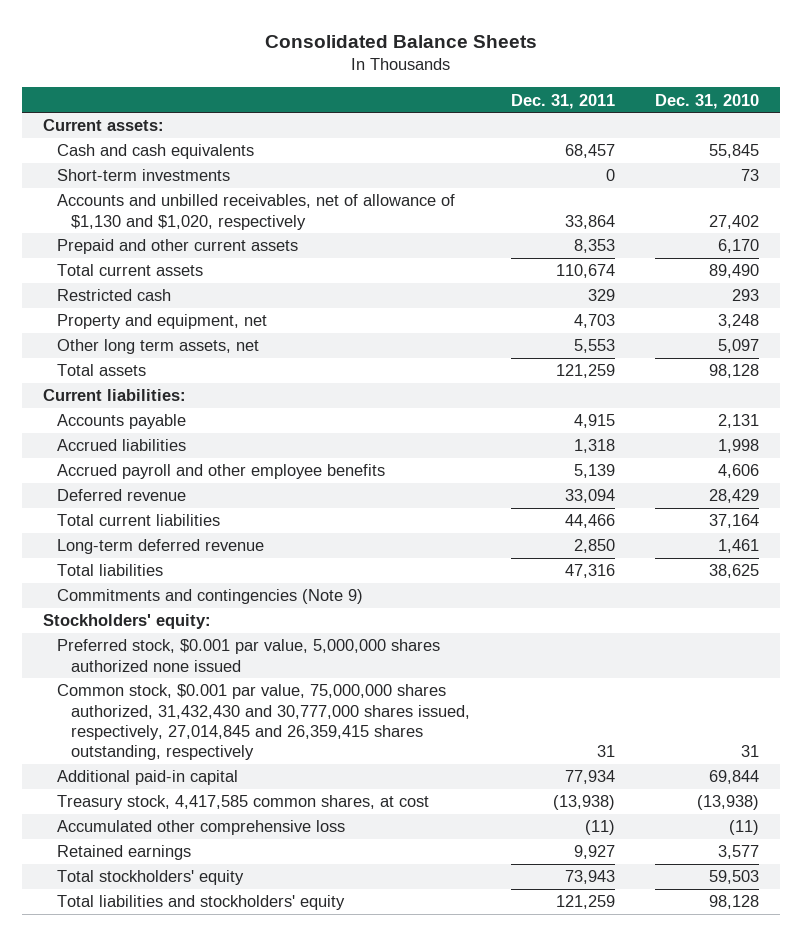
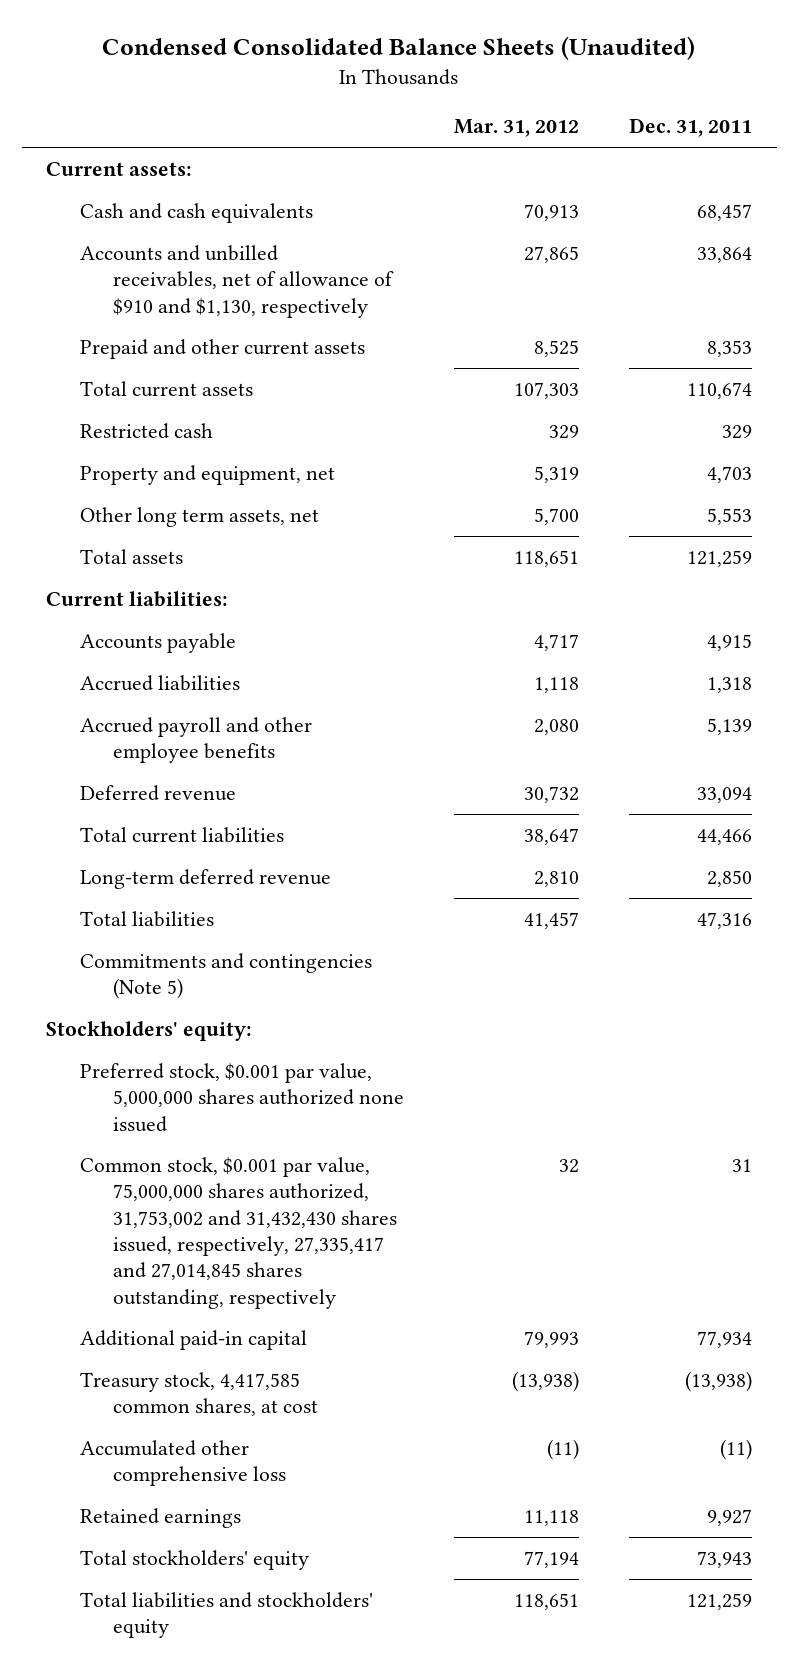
[264,35,537,49] Consolidated Balance Sheets -> [102,35,696,60] Condensed Consolidated Balance Sheets (Unaudited)
[655,93,760,109] Dec. 31, 2010 -> none
none -> [453,119,579,138] Mar. 31, 2012
[56,169,230,182] Short-term investments -> none
[56,194,455,230] Accounts and unbilled receivables, net of allowance of $1,130 and $1,020, respectively -> [79,244,395,318] Accounts and unbilled receivables, net of allowance of $910 and $1,130, respectively
[56,589,363,605] Commitments and contingencies (Note 9) -> [79,952,372,1000] Commitments and contingencies (Note 5)
[56,684,470,760] Common stock, $0.001 par value, 75,000,000 shares authorized, 31,432,430 and 30,777,000 shares issued, respectively, 27,014,845 and 26,359,415 shares outstanding, respectively -> [79,1156,398,1309] Common stock, $0.001 par value, 75,000,000 shares authorized, 31,753,002 and 31,432,430 shares issued, respectively, 27,335,417 and 27,014,845 shares outstanding, respectively

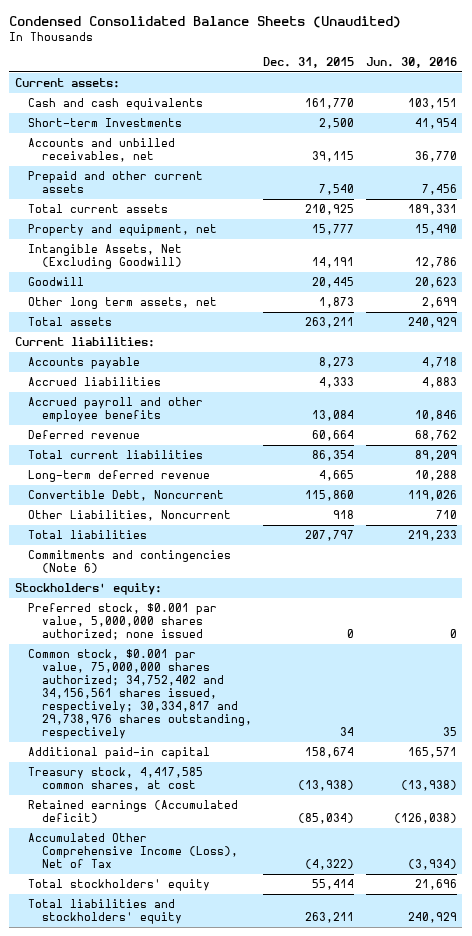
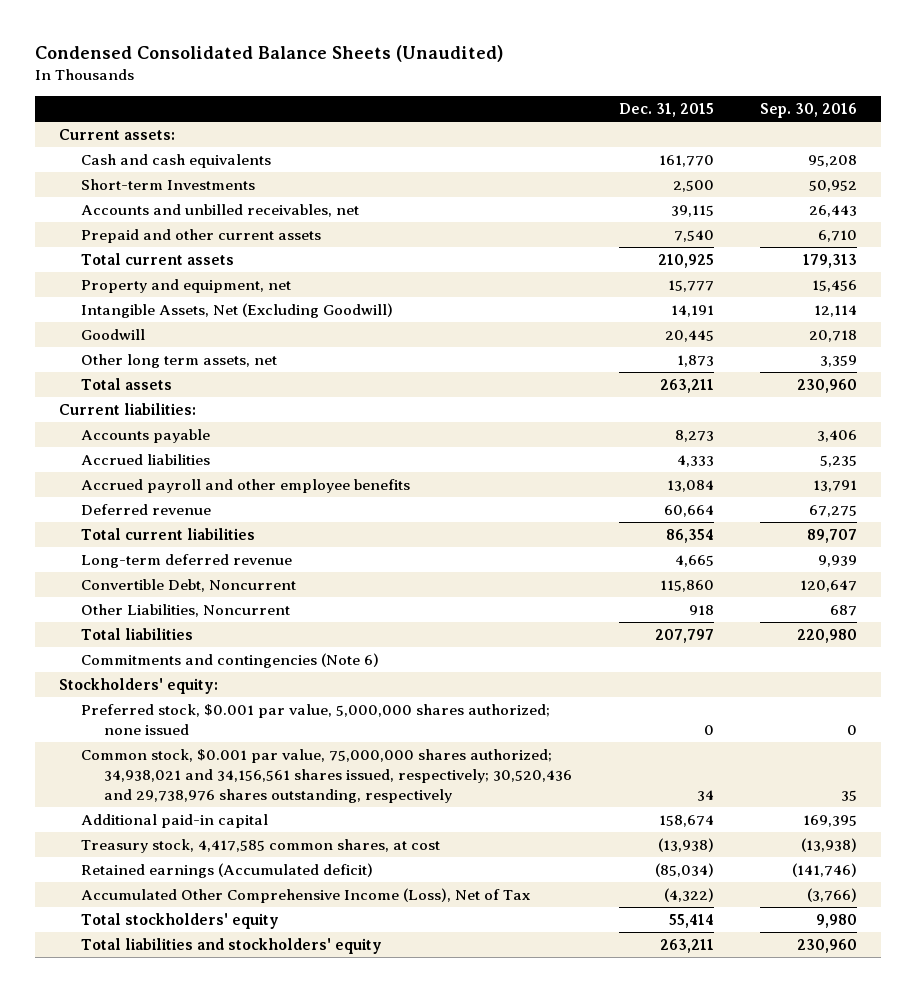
[365,56,457,68] Jun. 30, 2016 -> none
none -> [760,102,858,118] Sep. 30, 2016
[28,649,252,739] Common stock, $0.001 par value, 75,000,000 shares authorized; 34,752,402 and 34,156,561 shares issued, respectively; 30,334,817 and 29,738,976 shares outstanding, respectively -> [81,748,573,804] Common stock, $0.001 par value, 75,000,000 shares authorized; 34,938,021 and 34,156,561 shares issued, respectively; 30,520,436 and 29,738,976 shares outstanding, respectively

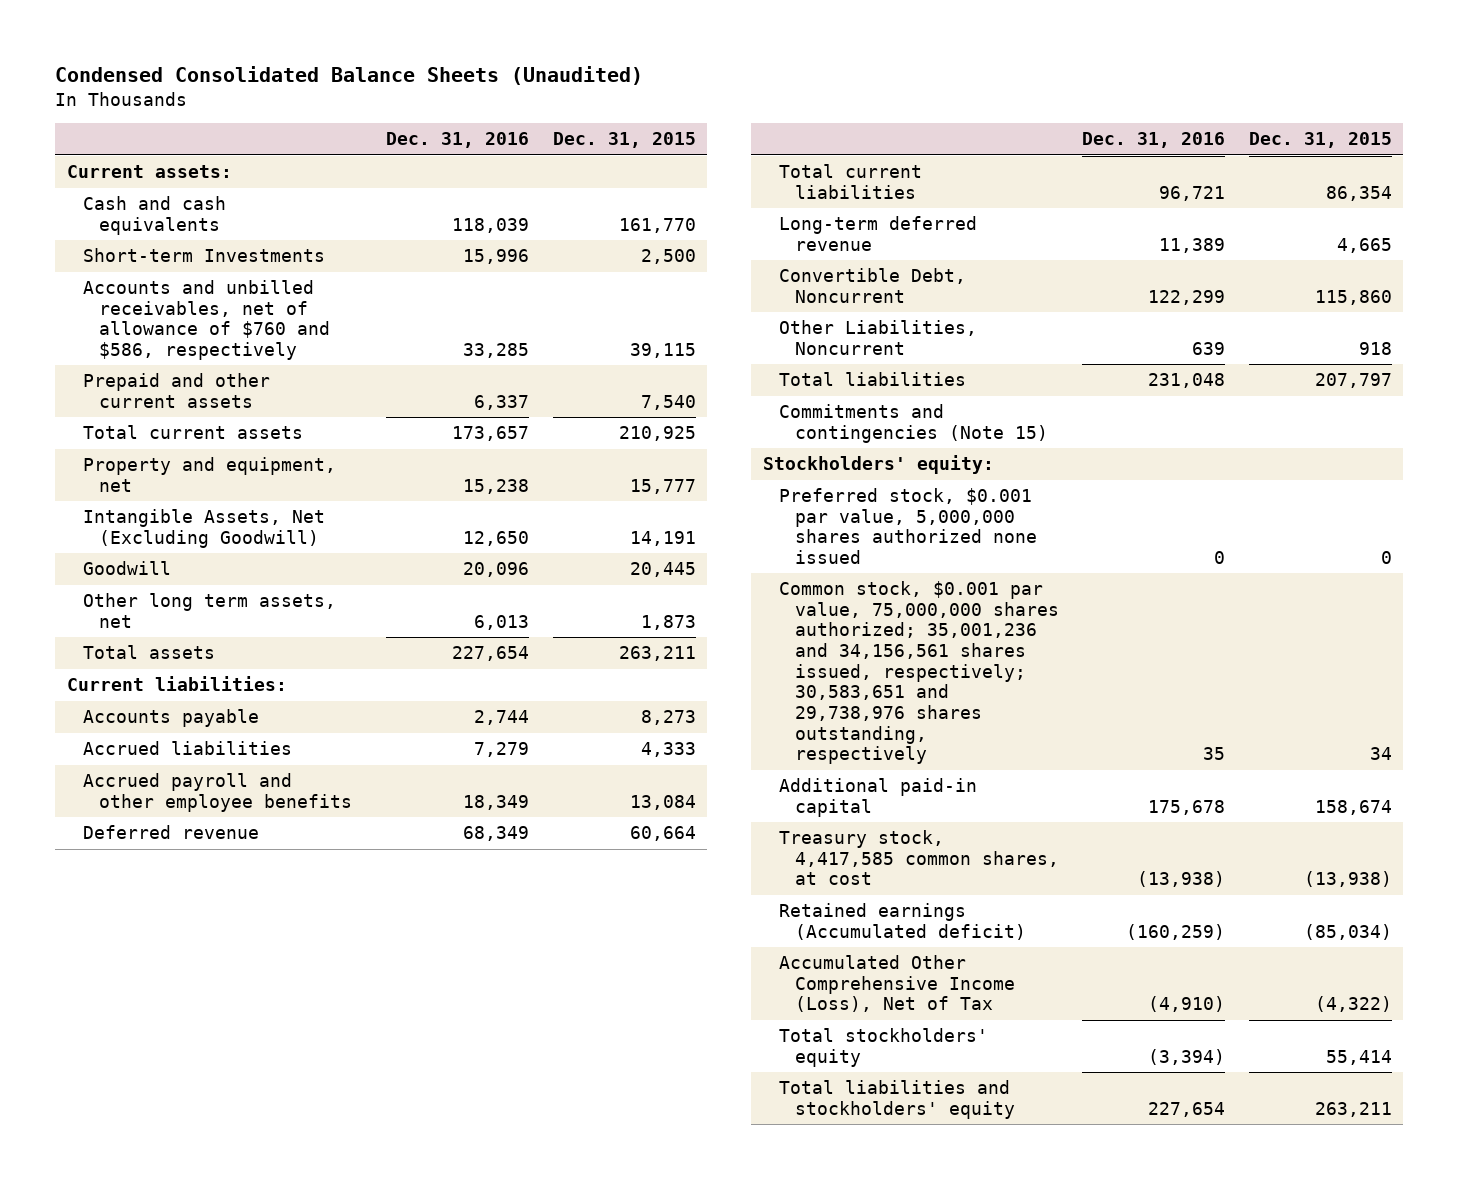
[760,102,858,118] Sep. 30, 2016 -> none
none -> [386,132,530,149] Dec. 31, 2016
[81,203,360,217] Accounts and unbilled receivables, net -> [82,280,330,361] Accounts and unbilled receivables, net of allowance of $760 and $586, respectively
[81,652,380,668] Commitments and contingencies (Note 6) -> [778,404,1048,443] Commitments and contingencies (Note 15)
[81,703,551,736] Preferred stock, $0.001 par value, 5,000,000 shares authorized; none issued -> [778,488,1037,565] Preferred stock, $0.001 par value, 5,000,000 shares authorized none issued
[81,748,573,804] Common stock, $0.001 par value, 75,000,000 shares authorized; 34,938,021 and 34,156,561 shares issued, respectively; 30,520,436 and 29,738,976 shares outstanding, respectively -> [778,581,1059,765] Common stock, $0.001 par value, 75,000,000 shares authorized; 35,001,236 and 34,156,561 shares issued, respectively; 30,583,651 and 29,738,976 shares outstanding, respectively

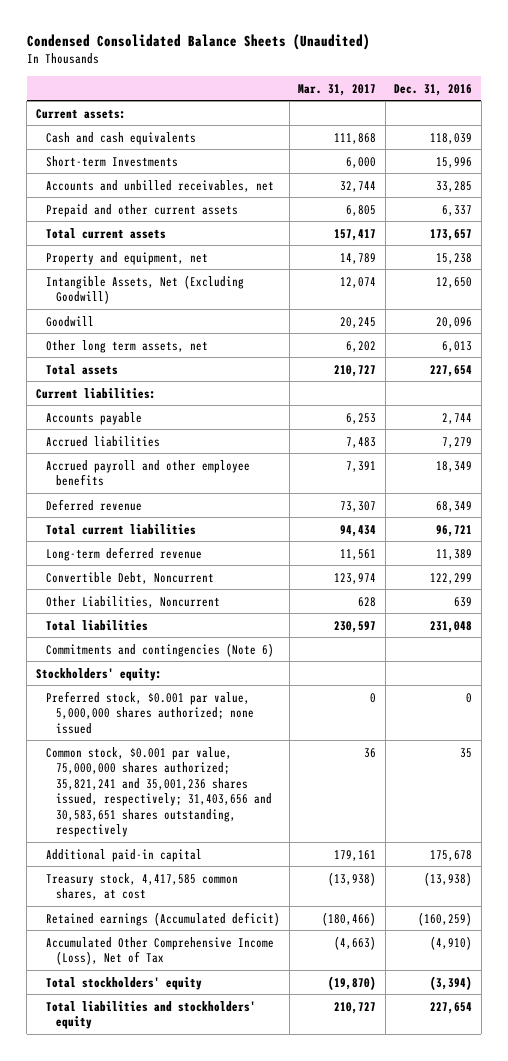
[552,132,696,149] Dec. 31, 2015 -> none
none -> [298,83,377,96] Mar. 31, 2017
[82,280,330,361] Accounts and unbilled receivables, net of allowance of $760 and $586, respectively -> [45,179,274,192] Accounts and unbilled receivables, net
[778,404,1048,443] Commitments and contingencies (Note 15) -> [45,642,274,657] Commitments and contingencies (Note 6)
[778,488,1037,565] Preferred stock, $0.001 par value, 5,000,000 shares authorized none issued -> [45,690,255,734] Preferred stock, $0.001 par value, 5,000,000 shares authorized; none issued
[778,581,1059,765] Common stock, $0.001 par value, 75,000,000 shares authorized; 35,001,236 and 34,156,561 shares issued, respectively; 30,583,651 and 29,738,976 shares outstanding, respectively -> [45,746,273,838] Common stock, $0.001 par value, 75,000,000 shares authorized; 35,821,241 and 35,001,236 shares issued, respectively; 31,403,656 and 30,583,651 shares outstanding, respectively

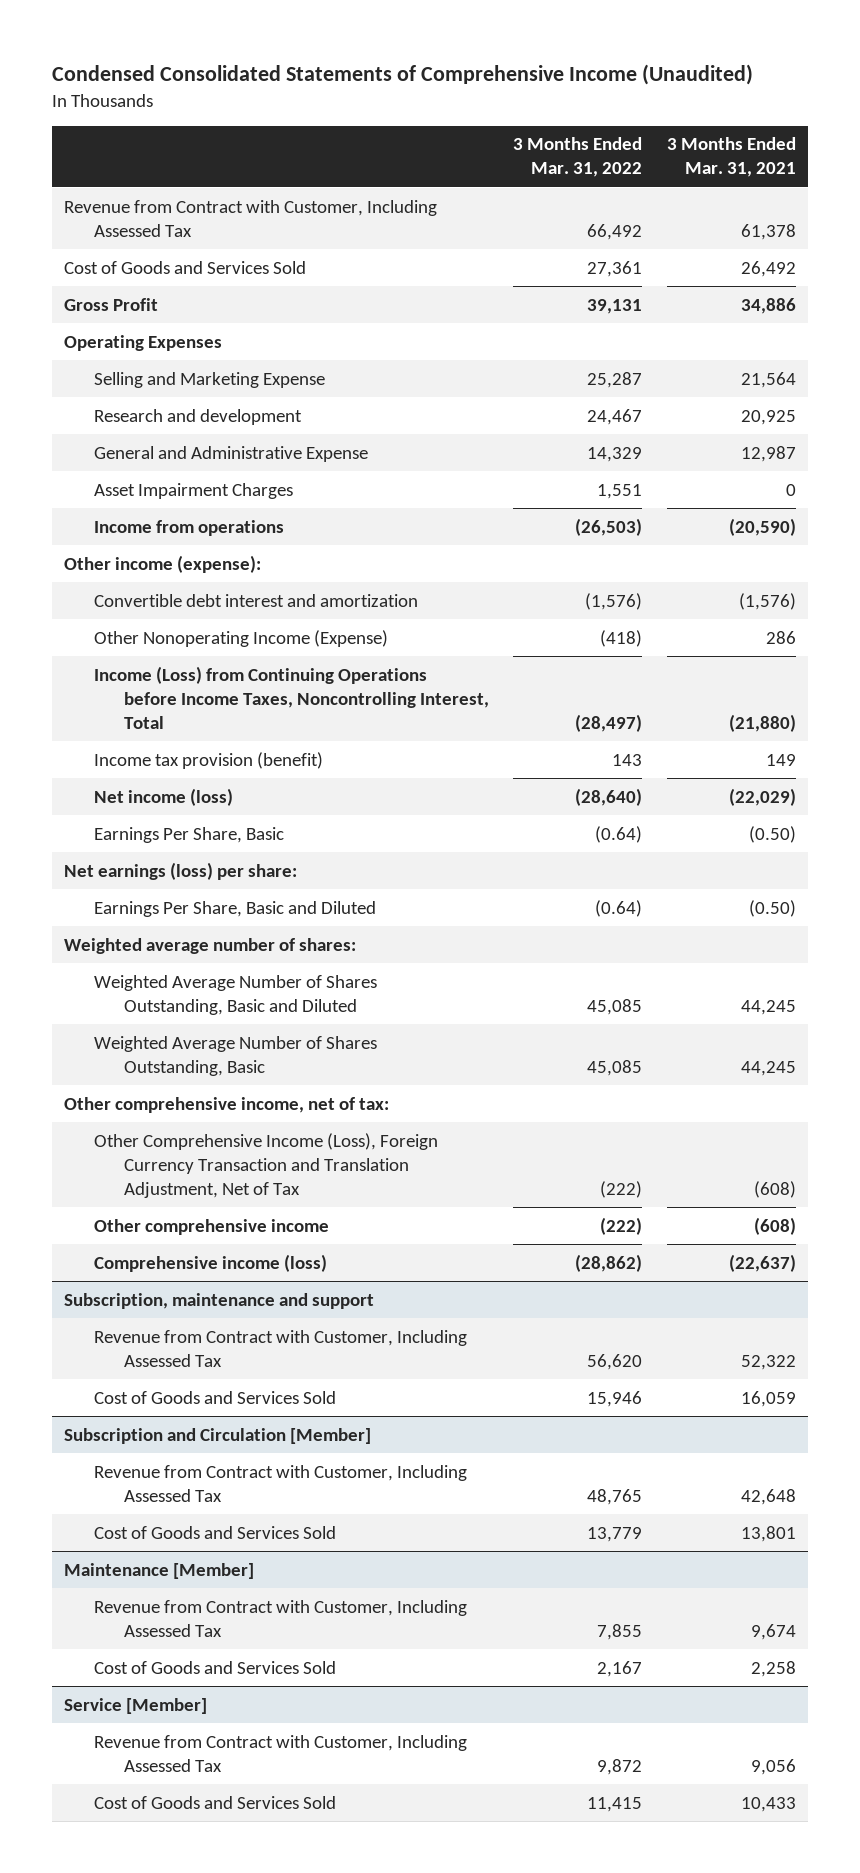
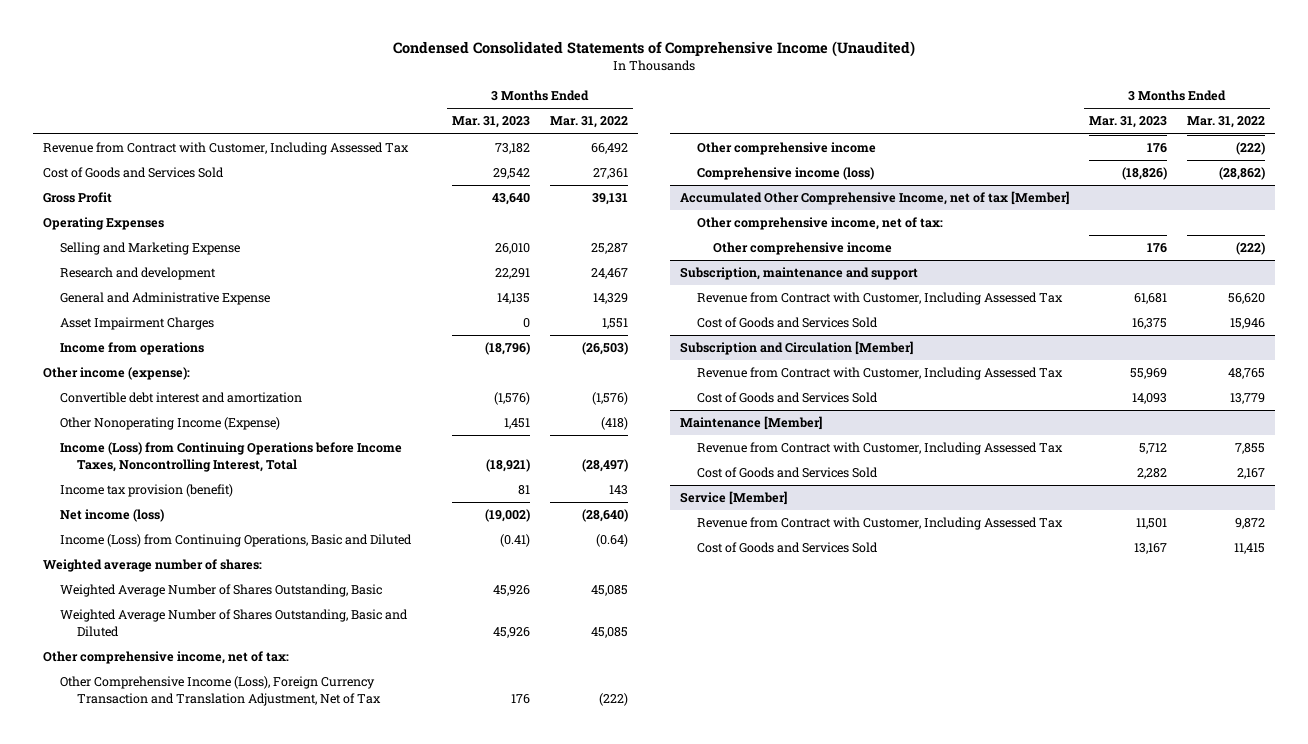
[666,137,796,178] 3 Months Ended Mar. 31, 2021 -> none
none -> [452,116,531,129] Mar. 31, 2023
[94,826,285,843] Earnings Per Share, Basic -> none
[64,861,298,880] Net earnings (loss) per share: -> none
[94,900,377,917] Earnings Per Share, Basic and Diluted -> none
none -> [59,534,412,548] Income (Loss) from Continuing Operations, Basic and Diluted
[94,974,378,1015] Weighted Average Number of Shares Outstanding, Basic and Diluted -> [59,609,408,637] Weighted Average Number of Shares Outstanding, Basic and Diluted
none -> [679,191,1069,206] Accumulated Other Comprehensive Income, net of tax [Member]
none -> [696,217,943,231] Other comprehensive income, net of tax:
none -> [713,242,893,256] Other comprehensive income

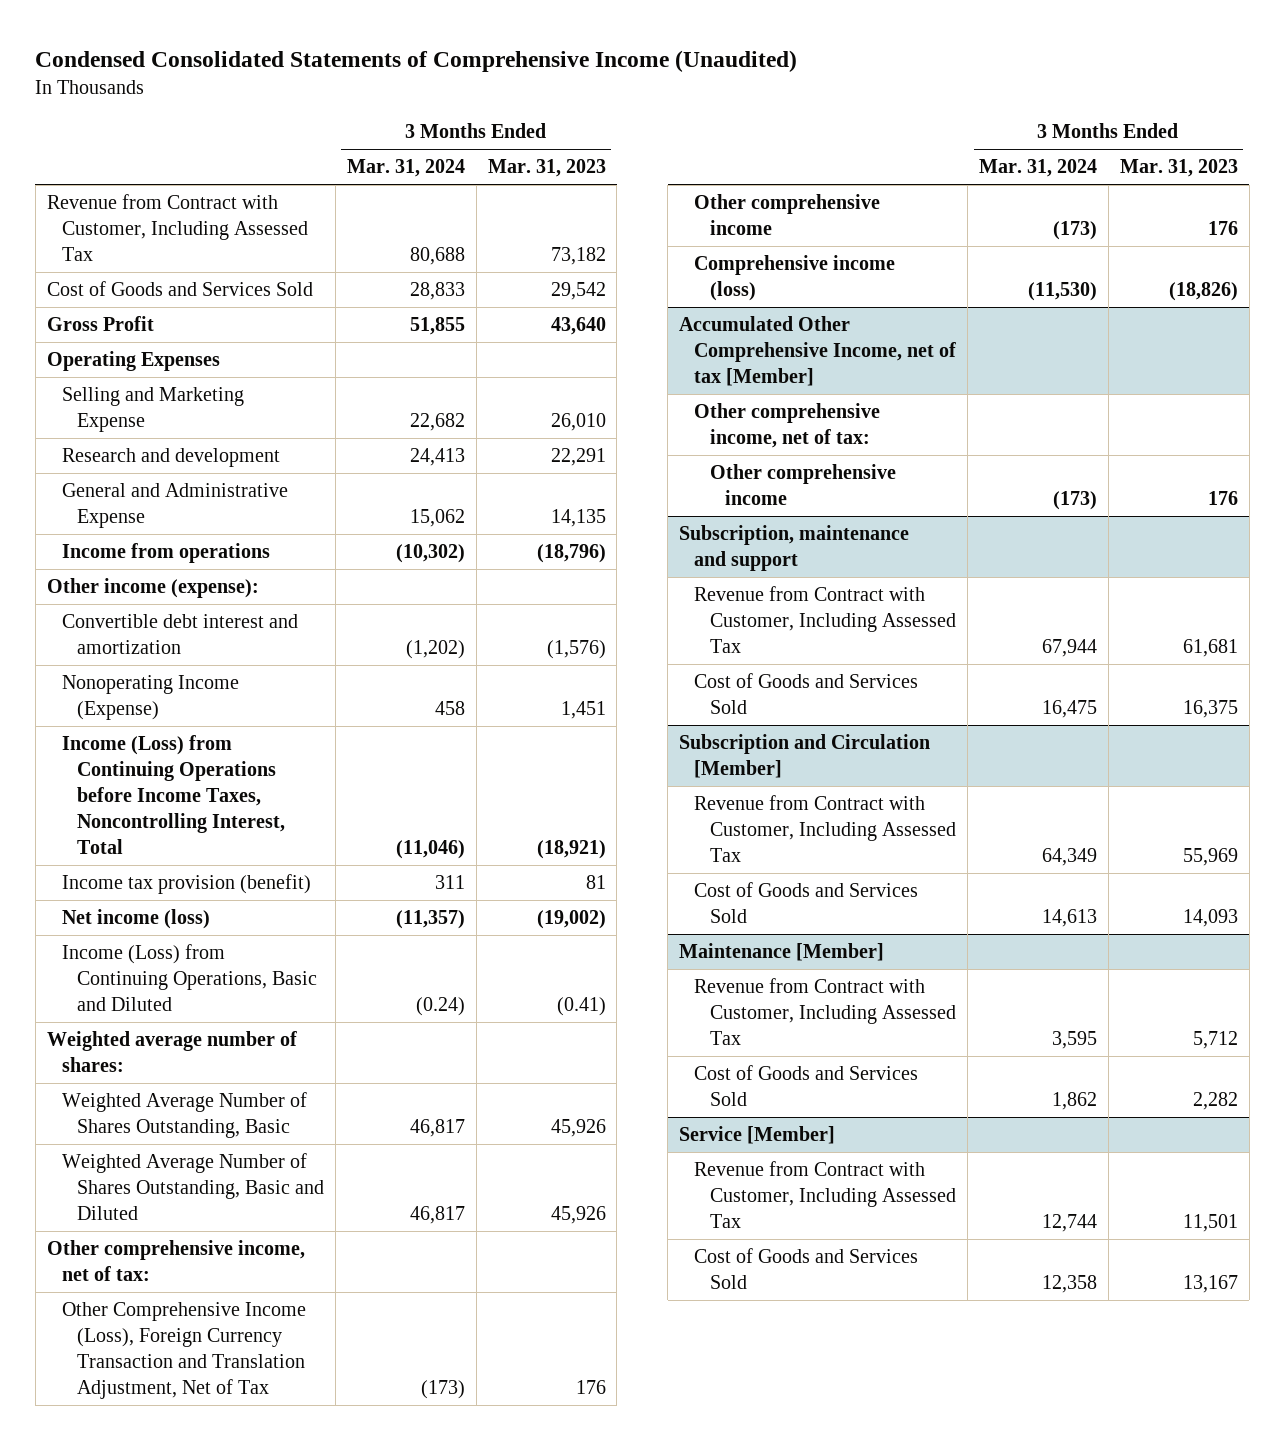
[550,116,629,129] Mar. 31, 2022 -> none
none -> [346,159,465,178] Mar. 31, 2024
[59,317,214,331] Asset Impairment Charges -> none
[59,417,280,431] Other Nonoperating Income (Expense) -> [62,675,240,721] Nonoperating Income (Expense)

